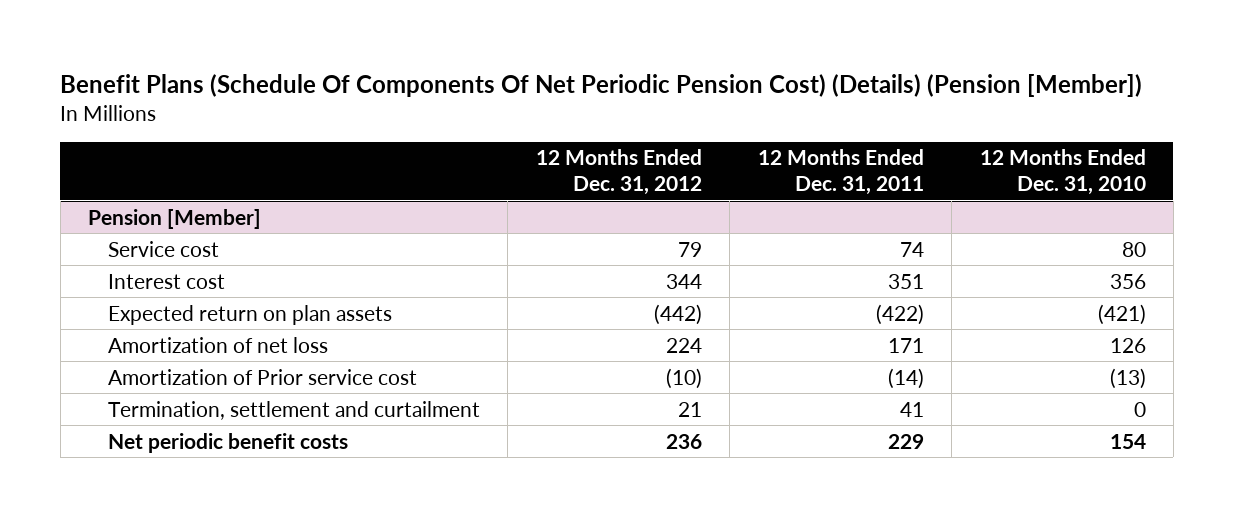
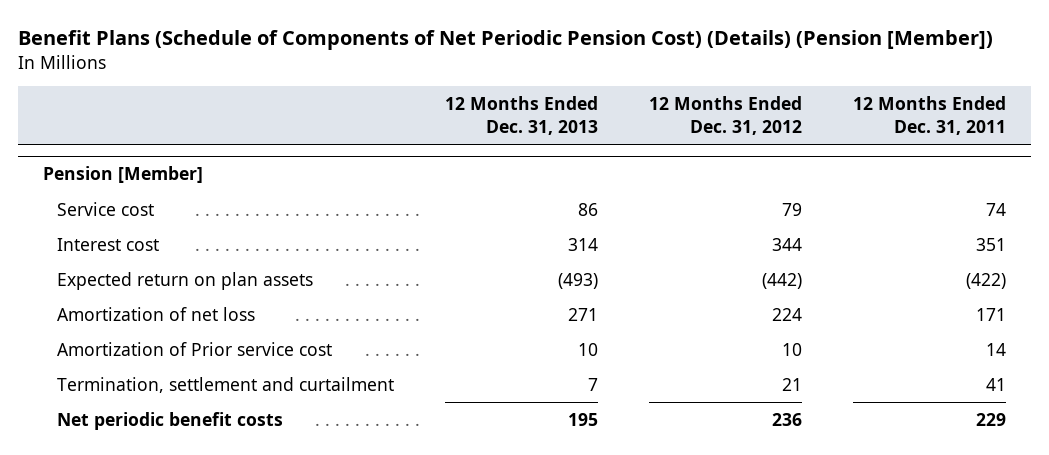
[60,73,1143,97] Benefit Plans (Schedule Of Components Of Net Periodic Pension Cost) (Details) (Pension [Member]) -> [17,30,993,51] Benefit Plans (Schedule of Components of Net Periodic Pension Cost) (Details) (Pension [Member])
[979,149,1146,196] 12 Months Ended Dec. 31, 2010 -> none
none -> [445,96,599,135] 12 Months Ended Dec. 31, 2013
[665,367,702,389] (10) -> [781,343,802,357] 10
[887,367,924,389] (14) -> [985,343,1006,357] 14

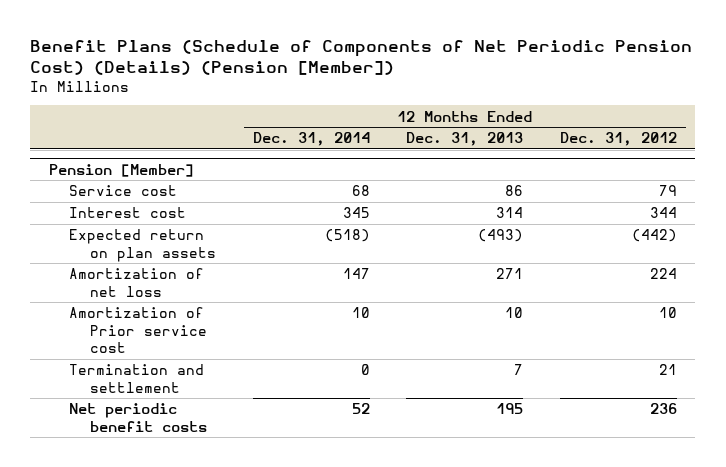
[852,96,1006,135] 12 Months Ended Dec. 31, 2011 -> none
none -> [252,132,370,147] Dec. 31, 2014
[57,377,395,394] Termination, settlement and curtailment -> [69,364,205,393] Termination and settlement

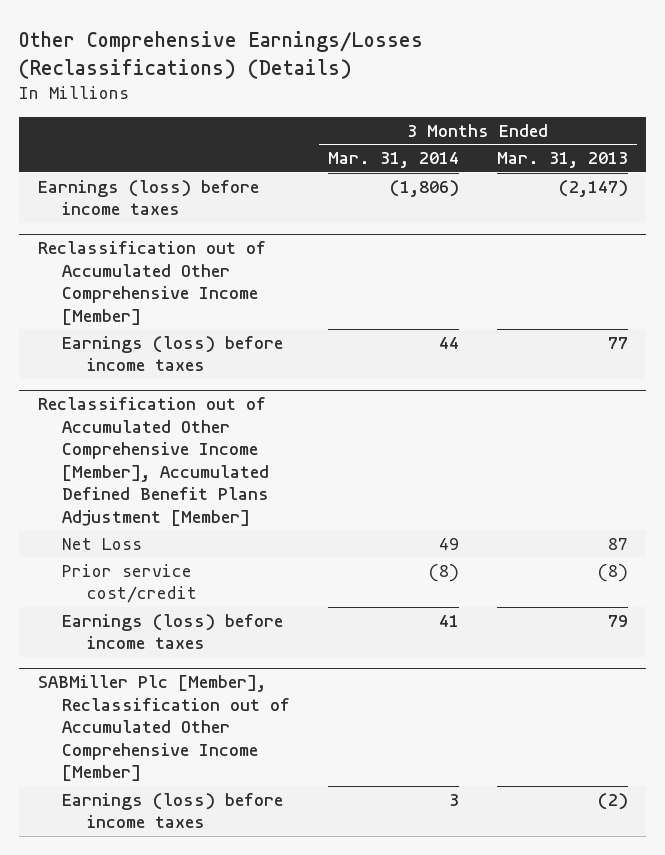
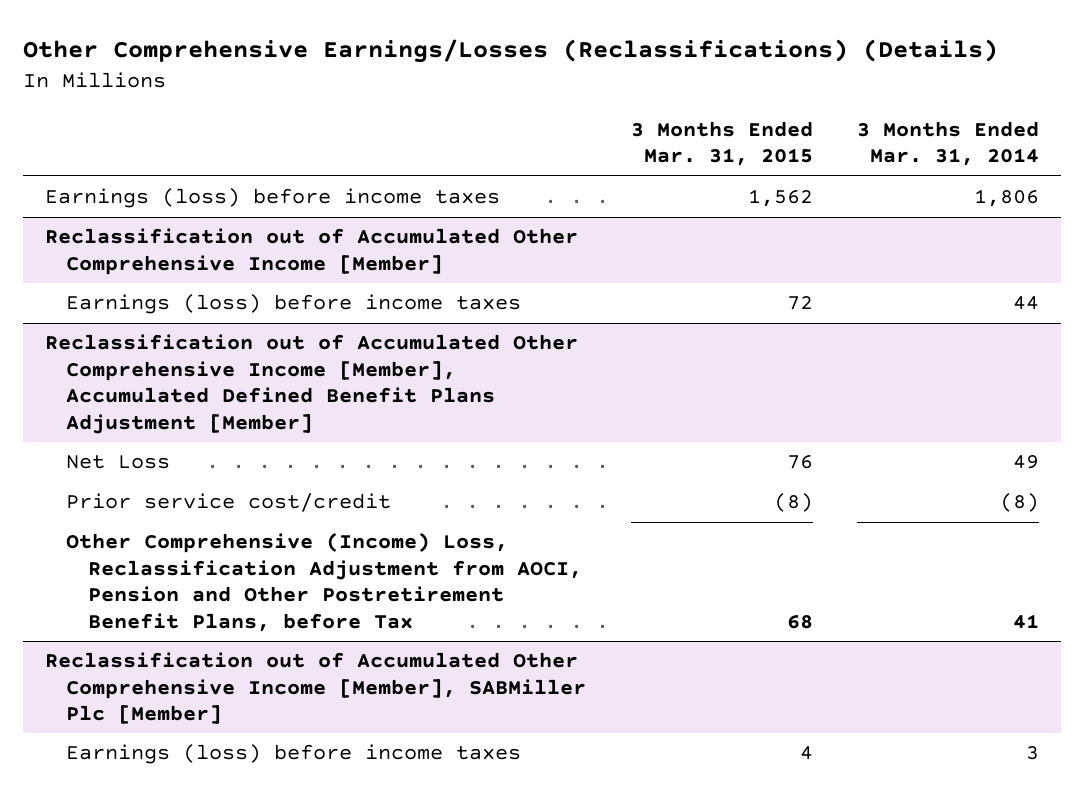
[496,151,628,168] Mar. 31, 2013 -> none
none -> [630,120,813,167] 3 Months Ended Mar. 31, 2015
[389,179,459,197] (1,806) -> [974,189,1040,208] 1,806
[62,613,284,650] Earnings (loss) before income taxes -> none
none -> [66,532,582,632] Other Comprehensive (Income) Loss, Reclassification Adjustment from AOCI, Pension and Other Postretirement Benefit Plans, before Tax
[37,675,291,782] SABMiller Plc [Member], Reclassification out of Accumulated Other Comprehensive Income [Member] -> [45,652,587,725] Reclassification out of Accumulated Other Comprehensive Income [Member], SABMiller Plc [Member]

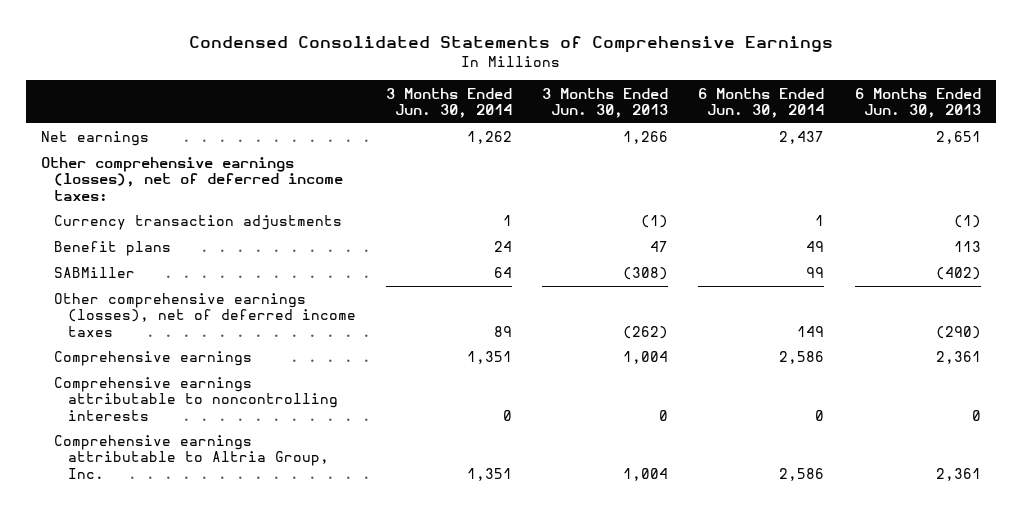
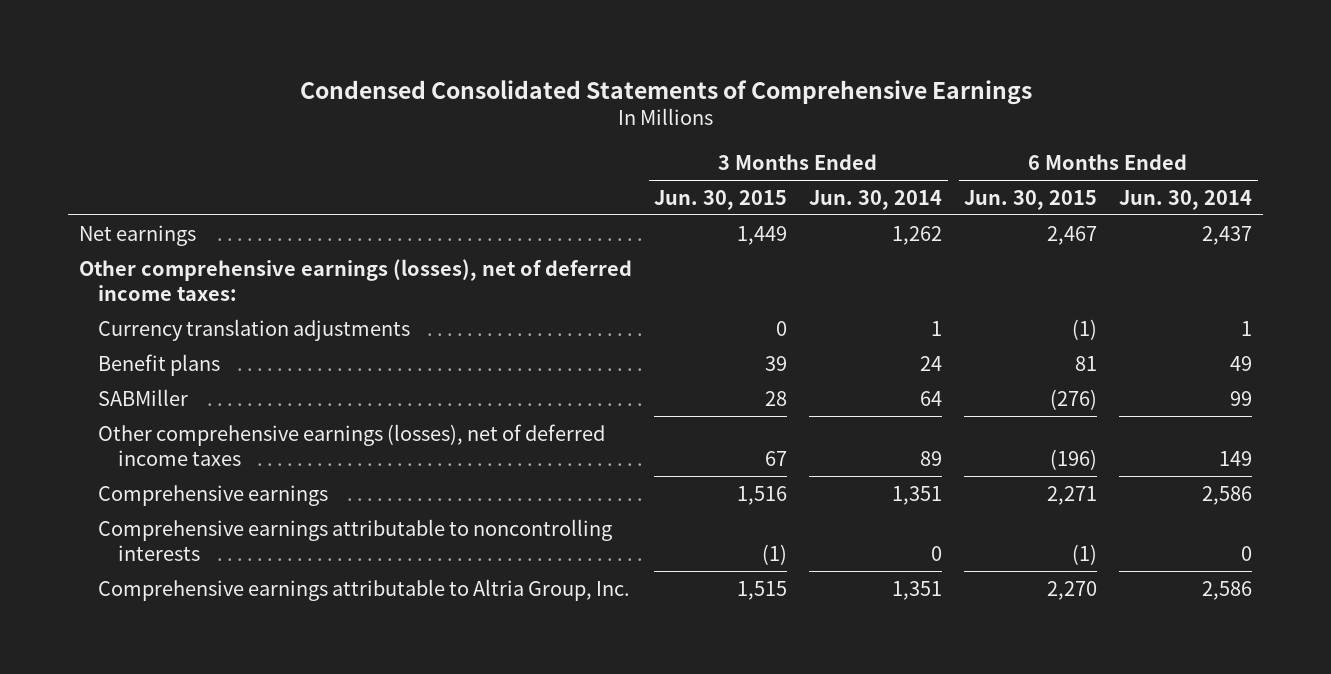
[542,87,669,118] 3 Months Ended Jun. 30, 2013 -> none
[854,87,981,118] 6 Months Ended Jun. 30, 2013 -> none
none -> [654,189,788,210] Jun. 30, 2015
none -> [964,189,1098,210] Jun. 30, 2015
[54,215,343,231] Currency transaction adjustments -> [98,318,411,341] Currency translation adjustments

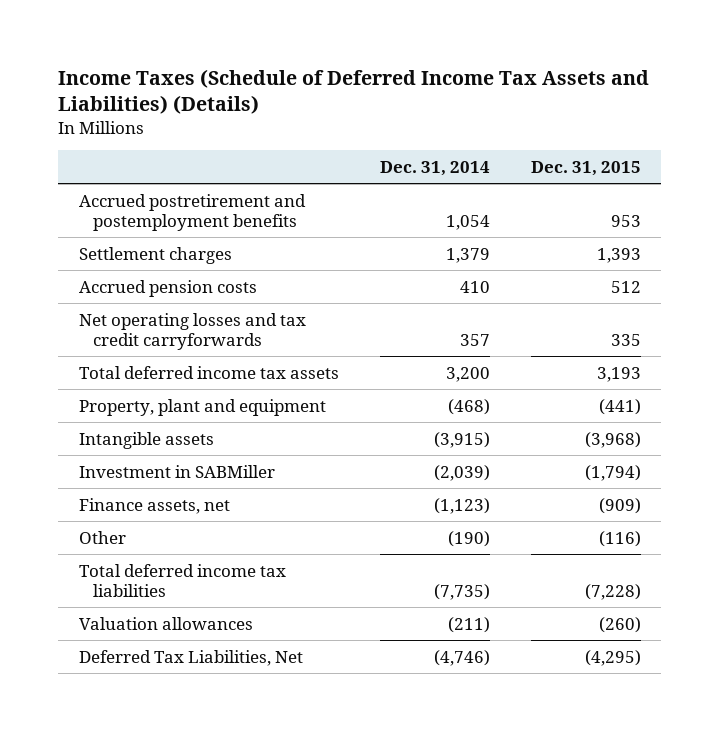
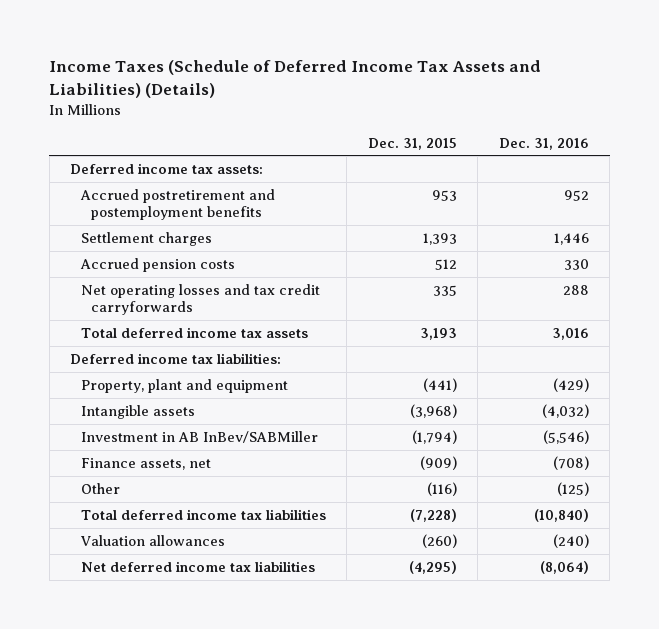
[379,160,490,176] Dec. 31, 2014 -> none
none -> [498,137,589,150] Dec. 31, 2016
none -> [70,163,264,175] Deferred income tax assets:
none -> [70,353,282,365] Deferred income tax liabilities:
[78,464,275,478] Investment in SABMiller -> [80,431,318,444] Investment in AB InBev/SABMiller
[78,649,303,666] Deferred Tax Liabilities, Net -> [80,561,315,573] Net deferred income tax liabilities

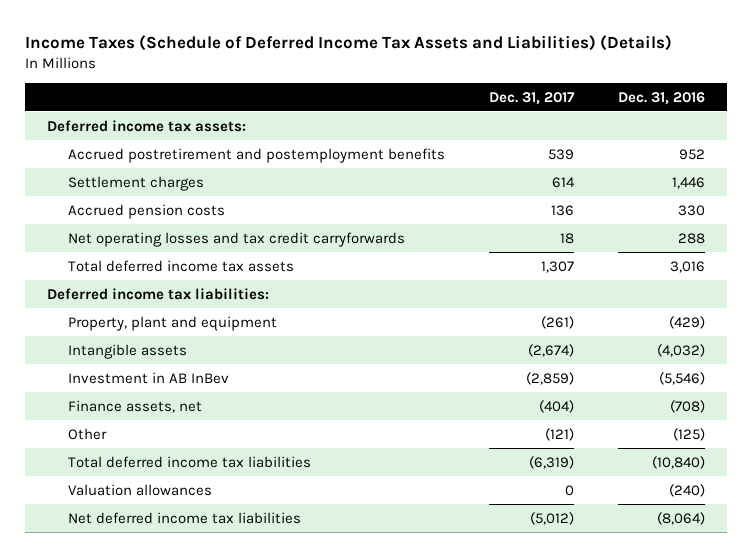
[367,137,457,150] Dec. 31, 2015 -> none
none -> [489,91,576,105] Dec. 31, 2017
[80,431,318,444] Investment in AB InBev/SABMiller -> [68,371,230,384] Investment in AB InBev

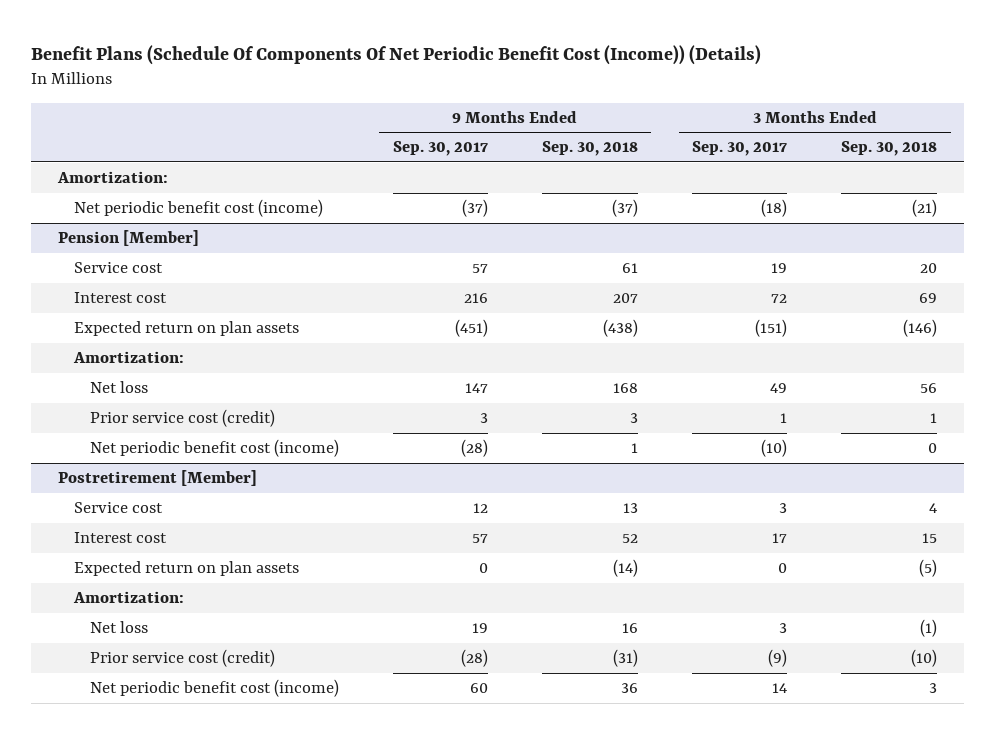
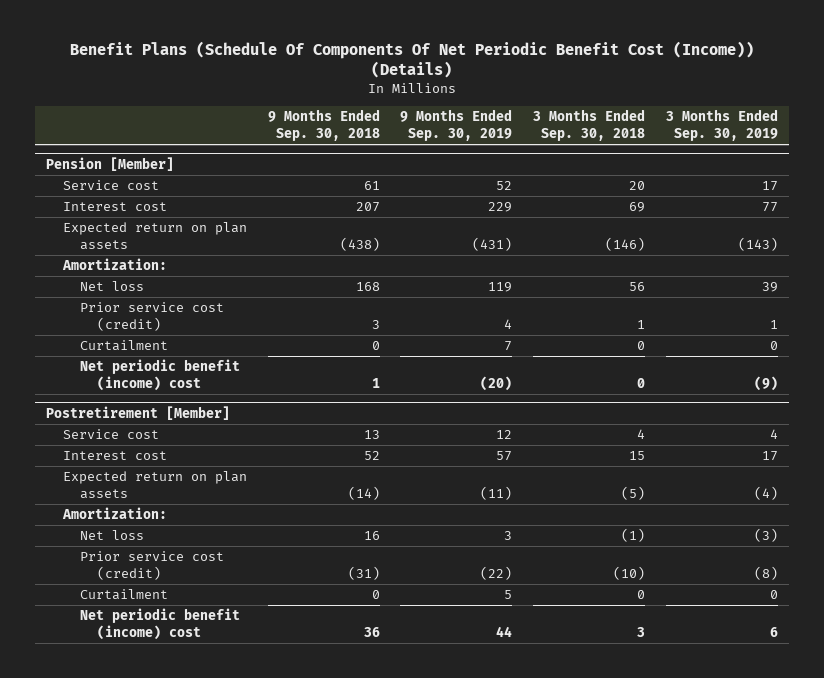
[392,141,488,157] Sep. 30, 2017 -> none
[692,141,788,157] Sep. 30, 2017 -> none
none -> [400,109,513,142] 9 Months Ended Sep. 30, 2019
none -> [666,109,779,142] 3 Months Ended Sep. 30, 2019
[57,171,169,184] Amortization: -> none
[73,199,323,218] Net periodic benefit cost (income) -> none
none -> [79,340,168,352] Curtailment
[89,439,339,458] Net periodic benefit cost (income) -> [79,359,240,391] Net periodic benefit (income) cost
none -> [79,589,168,601] Curtailment
[89,679,339,698] Net periodic benefit cost (income) -> [79,608,240,640] Net periodic benefit (income) cost

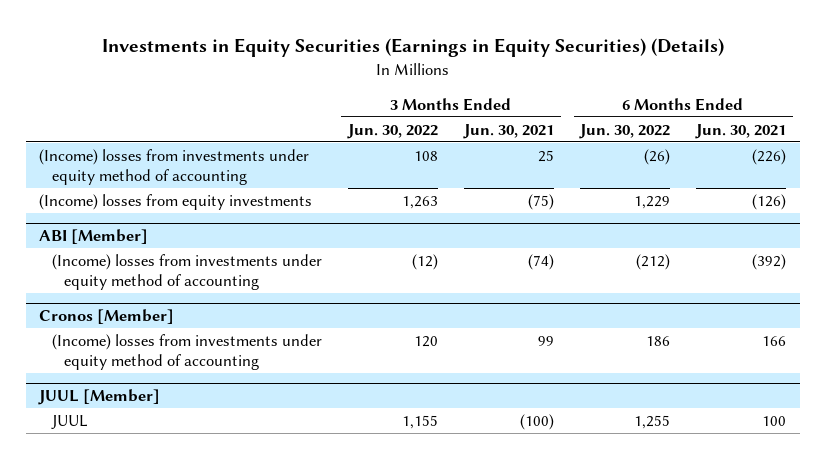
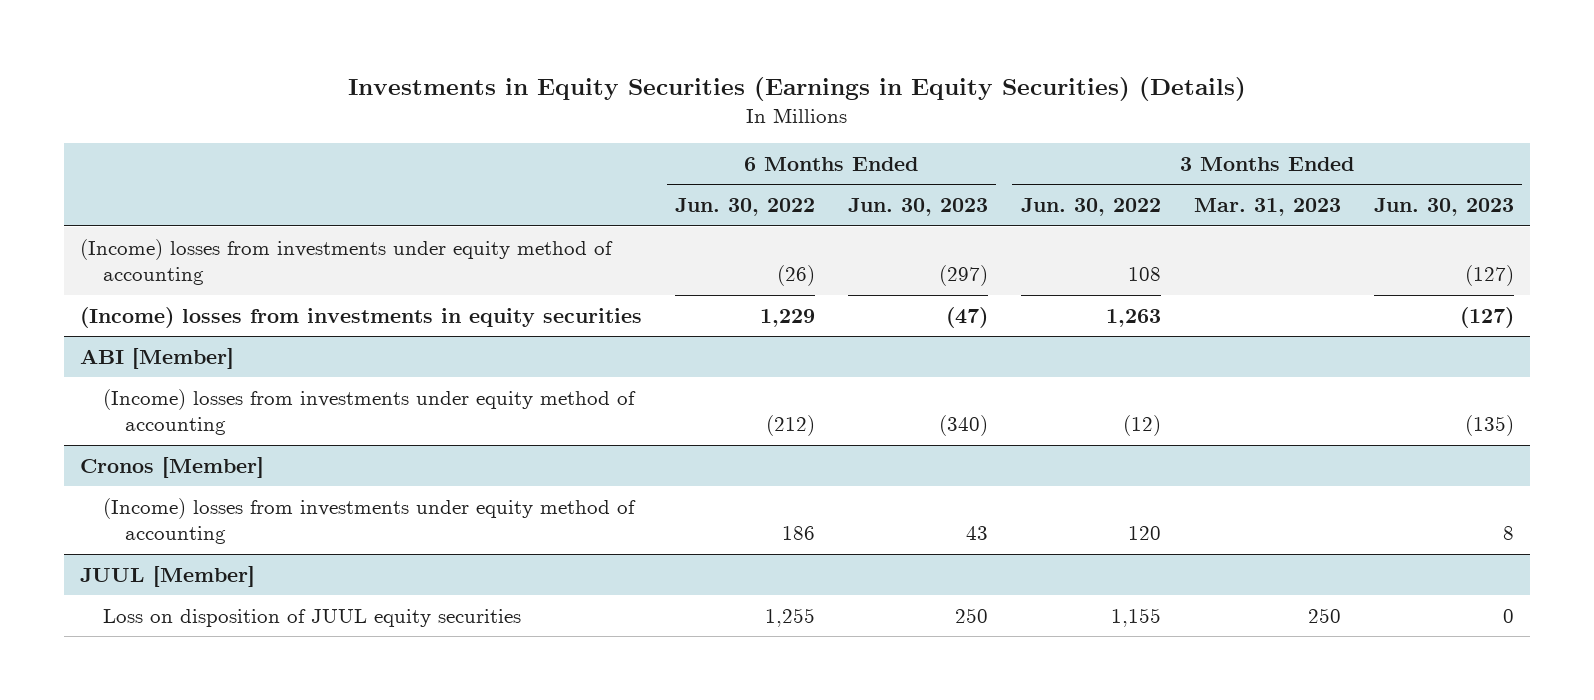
[463,123,555,139] Jun. 30, 2021 -> none
[695,123,787,139] Jun. 30, 2021 -> none
none -> [847,198,988,217] Jun. 30, 2023
none -> [1193,198,1341,217] Mar. 31, 2023
none -> [1373,198,1514,217] Jun. 30, 2023
[39,193,313,210] (Income) losses from equity investments -> [80,306,643,328] (Income) losses from investments in equity securities
[50,414,88,429] JUUL -> [102,608,521,627] Loss on disposition of JUUL equity securities

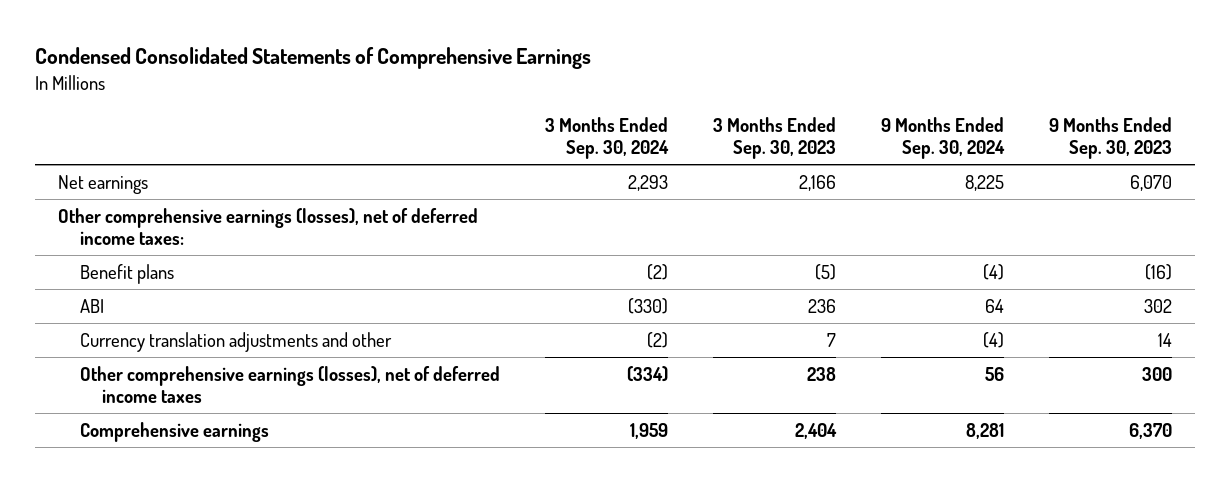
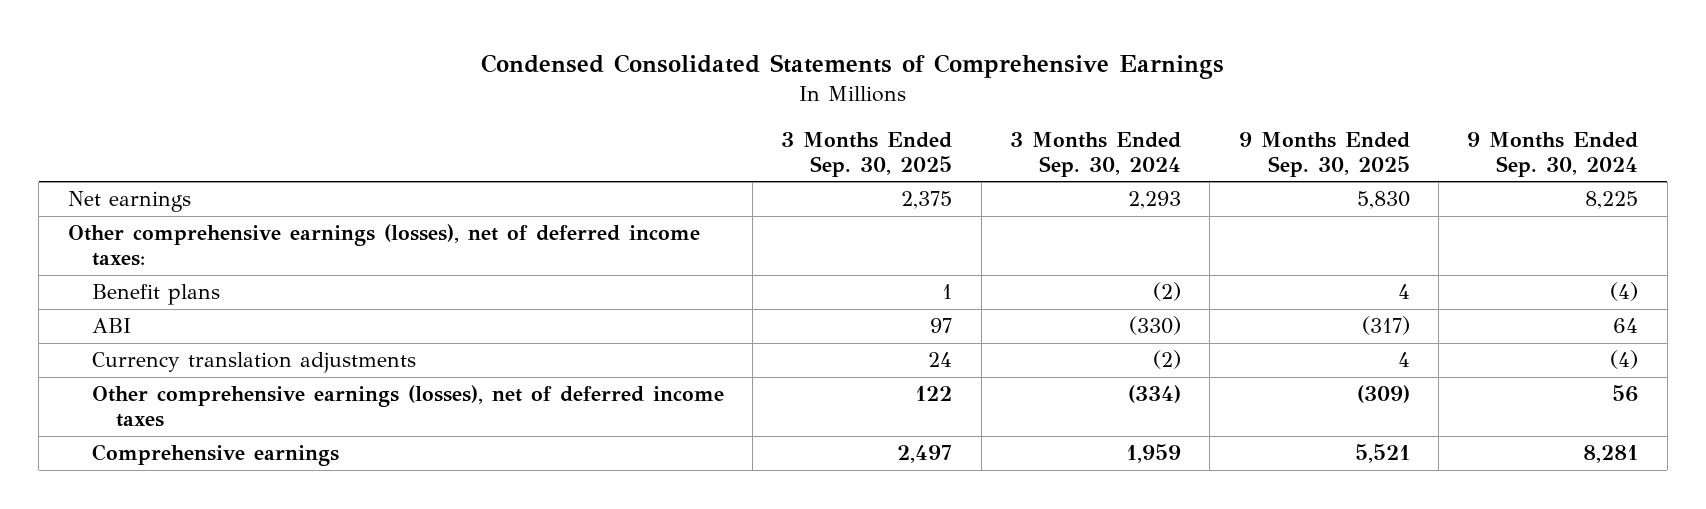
[713,117,837,160] 3 Months Ended Sep. 30, 2023 -> none
[1049,117,1173,160] 9 Months Ended Sep. 30, 2023 -> none
none -> [781,131,953,177] 3 Months Ended Sep. 30, 2025
none -> [1238,131,1410,177] 9 Months Ended Sep. 30, 2025
[79,331,392,352] Currency translation adjustments and other -> [91,352,416,374] Currency translation adjustments

